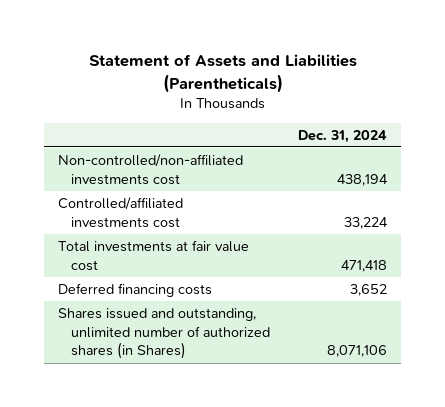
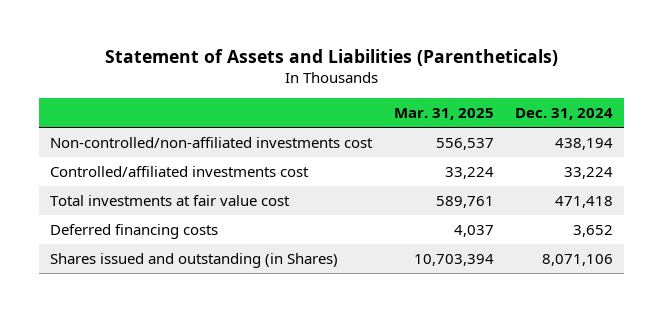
none -> [393,108,494,121] Mar. 31, 2025
[58,308,270,360] Shares issued and outstanding, unlimited number of authorized shares (in Shares) -> [49,253,338,269] Shares issued and outstanding (in Shares)

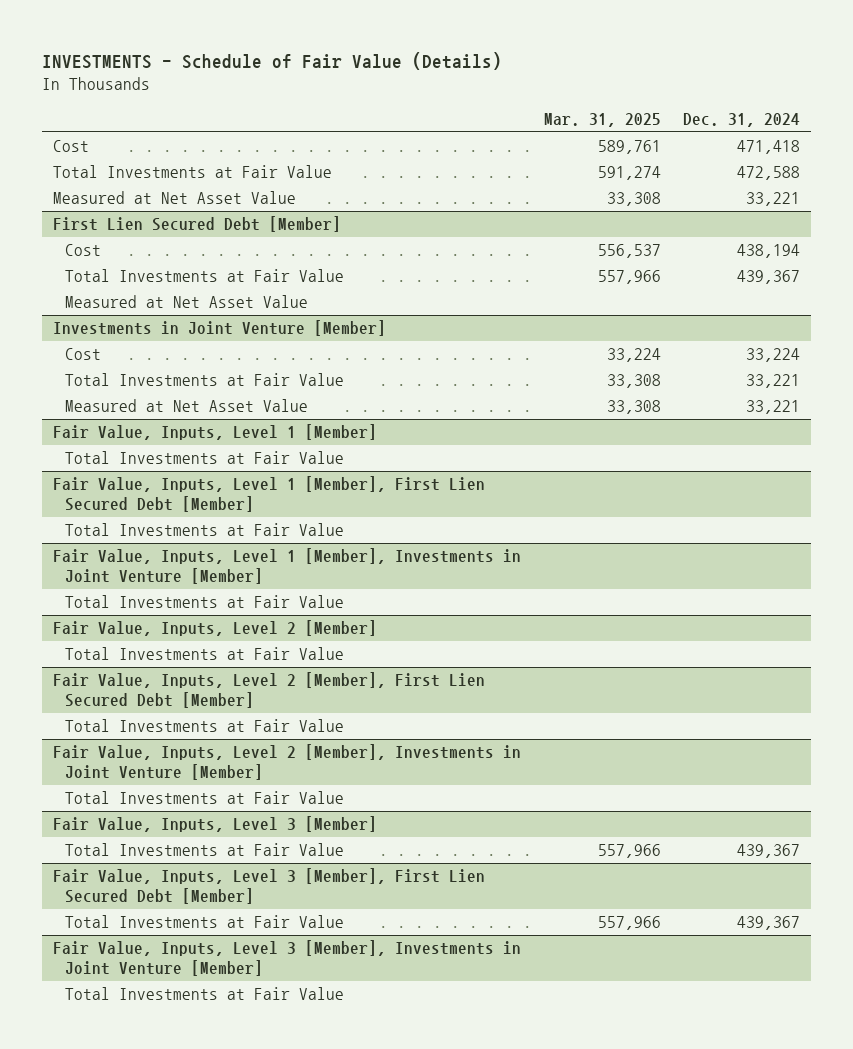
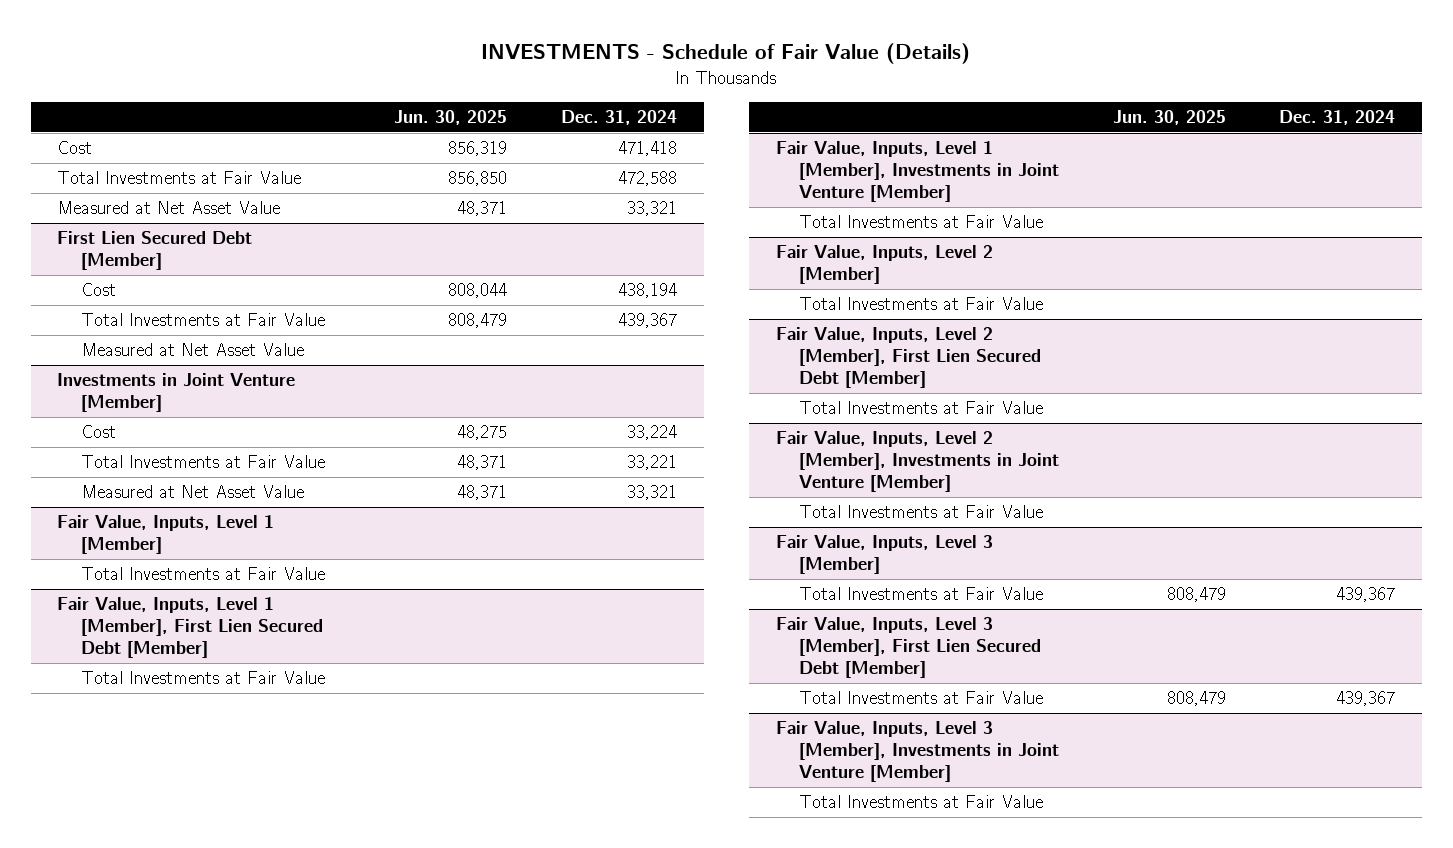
[543,112,661,127] Mar. 31, 2025 -> none
none -> [394,109,508,125] Jun. 30, 2025
[746,192,801,207] 33,221 -> [626,201,677,217] 33,321
[746,400,801,415] 33,221 -> [626,485,677,501] 33,321

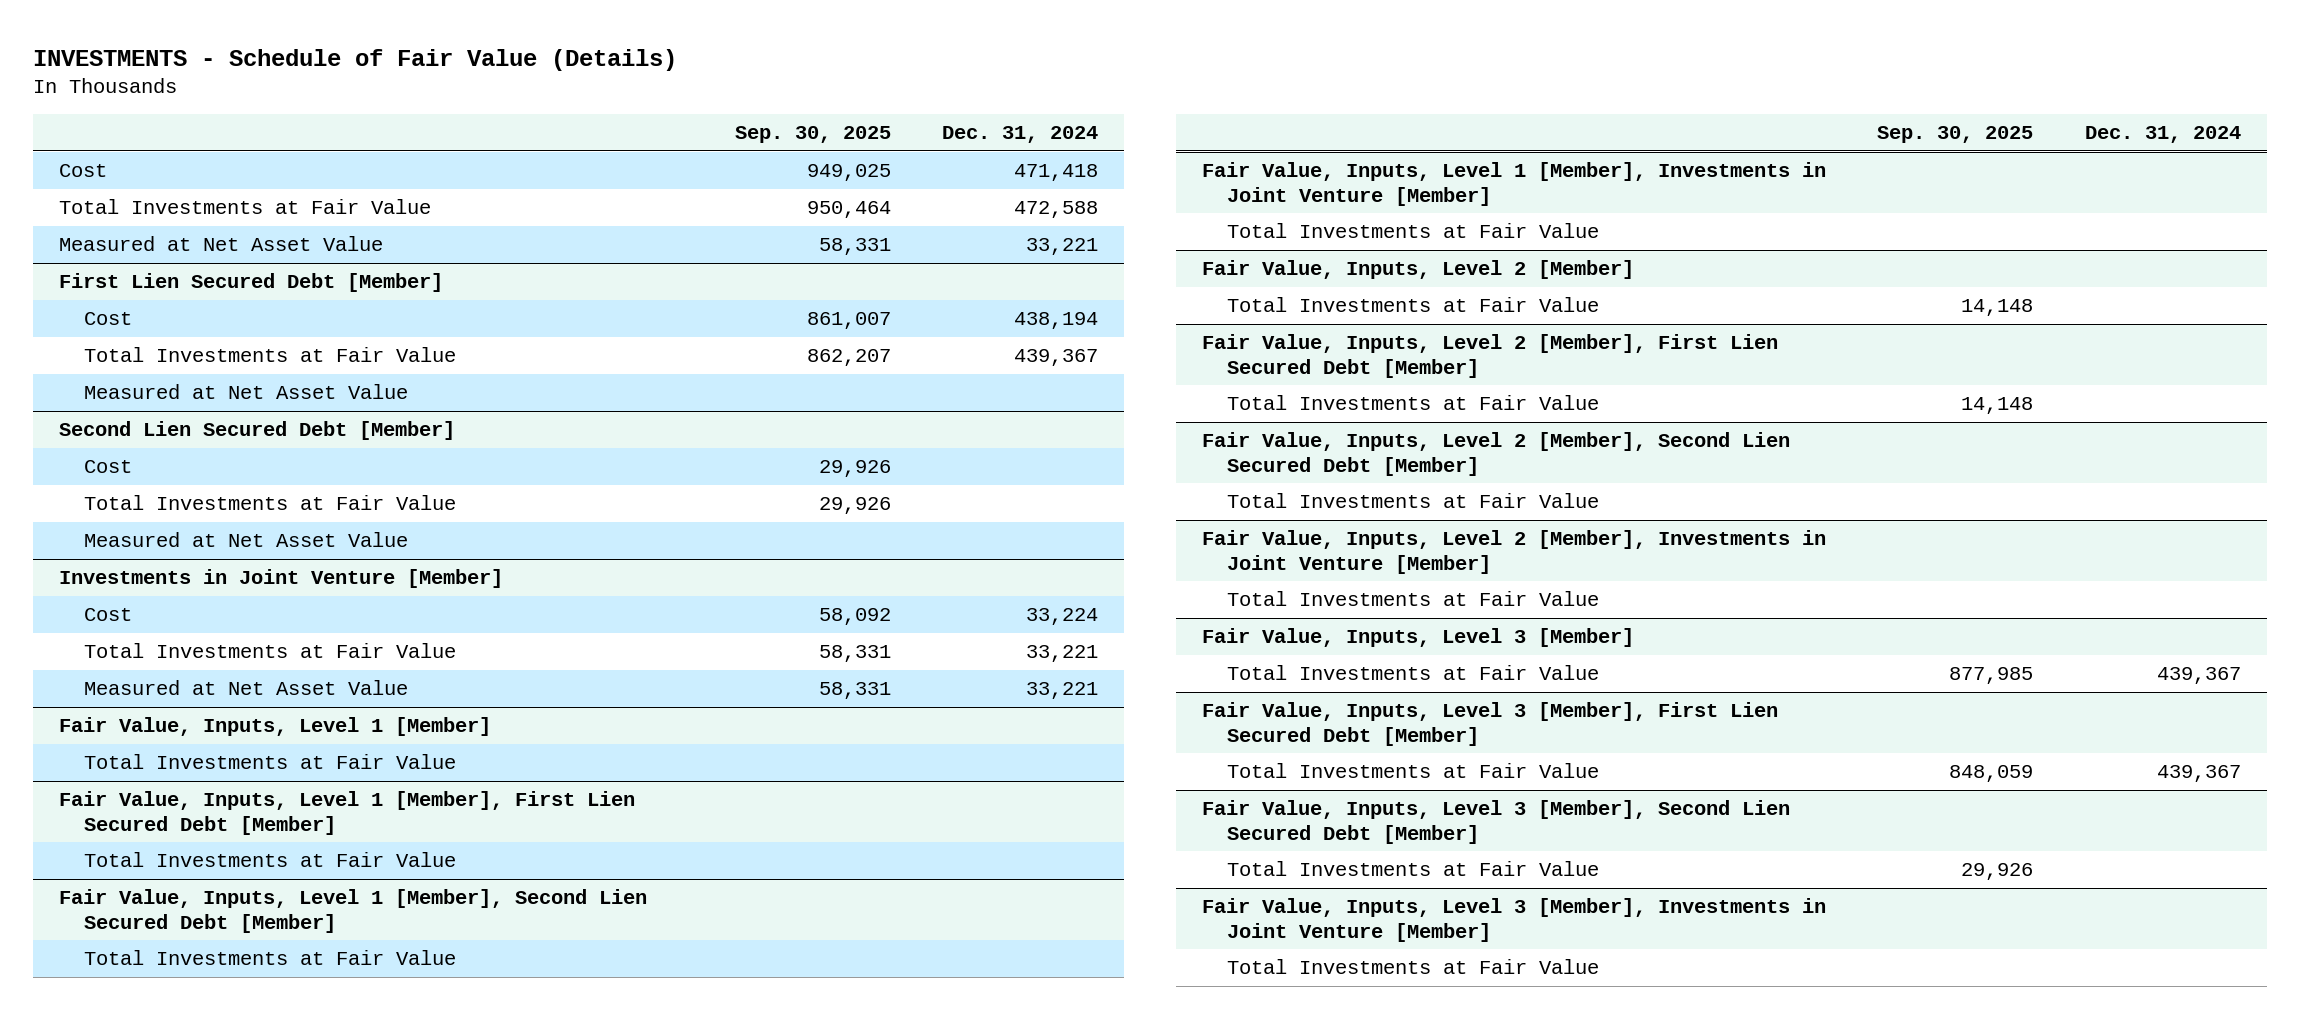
[394,109,508,125] Jun. 30, 2025 -> none
none -> [734,126,891,144] Sep. 30, 2025
[626,201,677,217] 33,321 -> [1026,238,1099,256] 33,221
none -> [59,421,456,441] Second Lien Secured Debt [Member]
none -> [84,460,133,474] Cost
none -> [84,495,457,511] Total Investments at Fair Value
none -> [84,532,409,548] Measured at Net Asset Value
[626,485,677,501] 33,321 -> [1026,682,1099,700] 33,221
none -> [59,889,648,933] Fair Value, Inputs, Level 1 [Member], Second Lien Secured Debt [Member]
none -> [84,950,457,966] Total Investments at Fair Value
none -> [1201,432,1790,476] Fair Value, Inputs, Level 2 [Member], Second Lien Secured Debt [Member]
none -> [1226,493,1599,509] Total Investments at Fair Value
none -> [1201,800,1790,844] Fair Value, Inputs, Level 3 [Member], Second Lien Secured Debt [Member]
none -> [1226,861,1599,877] Total Investments at Fair Value

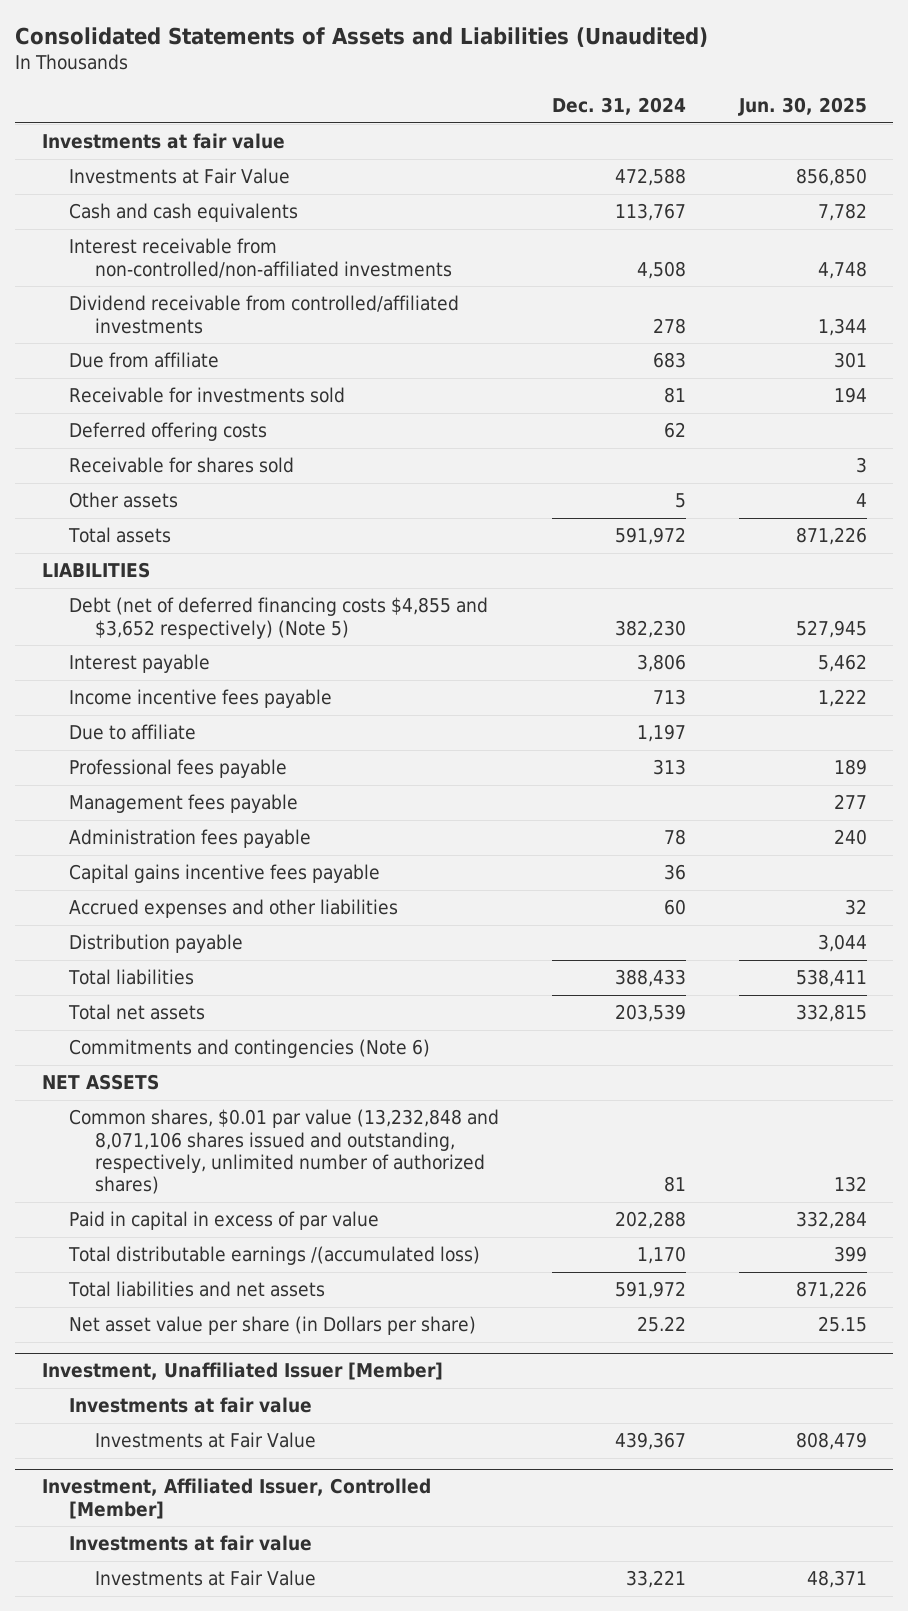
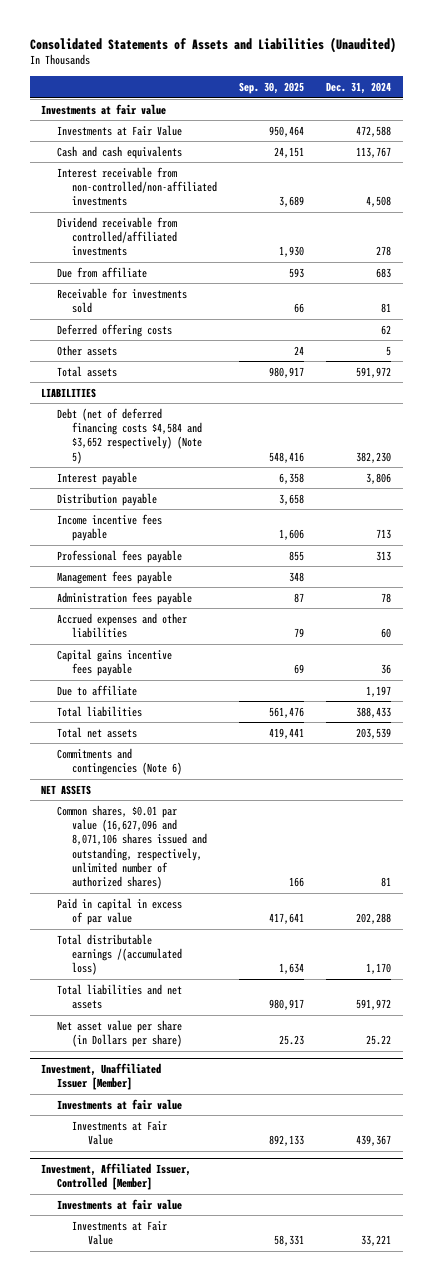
[737,97,867,117] Jun. 30, 2025 -> none
none -> [239,81,305,94] Sep. 30, 2025
[68,457,294,474] Receivable for shares sold -> none
[68,597,488,639] Debt (net of deferred financing costs $4,855 and $3,652 respectively) (Note 5) -> [56,407,203,464] Debt (net of deferred financing costs $4,584 and $3,652 respectively) (Note 5)
[68,934,243,954] Distribution payable -> [56,492,157,506] Distribution payable
[68,864,380,884] Capital gains incentive fees payable -> [56,648,172,677] Capital gains incentive fees payable
[68,724,196,741] Due to affiliate -> [56,684,137,696] Due to affiliate
[68,1109,499,1195] Common shares, $0.01 par value (13,232,848 and 8,071,106 shares issued and outstanding, respectively, unlimited number of authorized shares) -> [56,804,208,890] Common shares, $0.01 par value (16,627,096 and 8,071,106 shares issued and outstanding, respectively, unlimited number of authorized shares)

